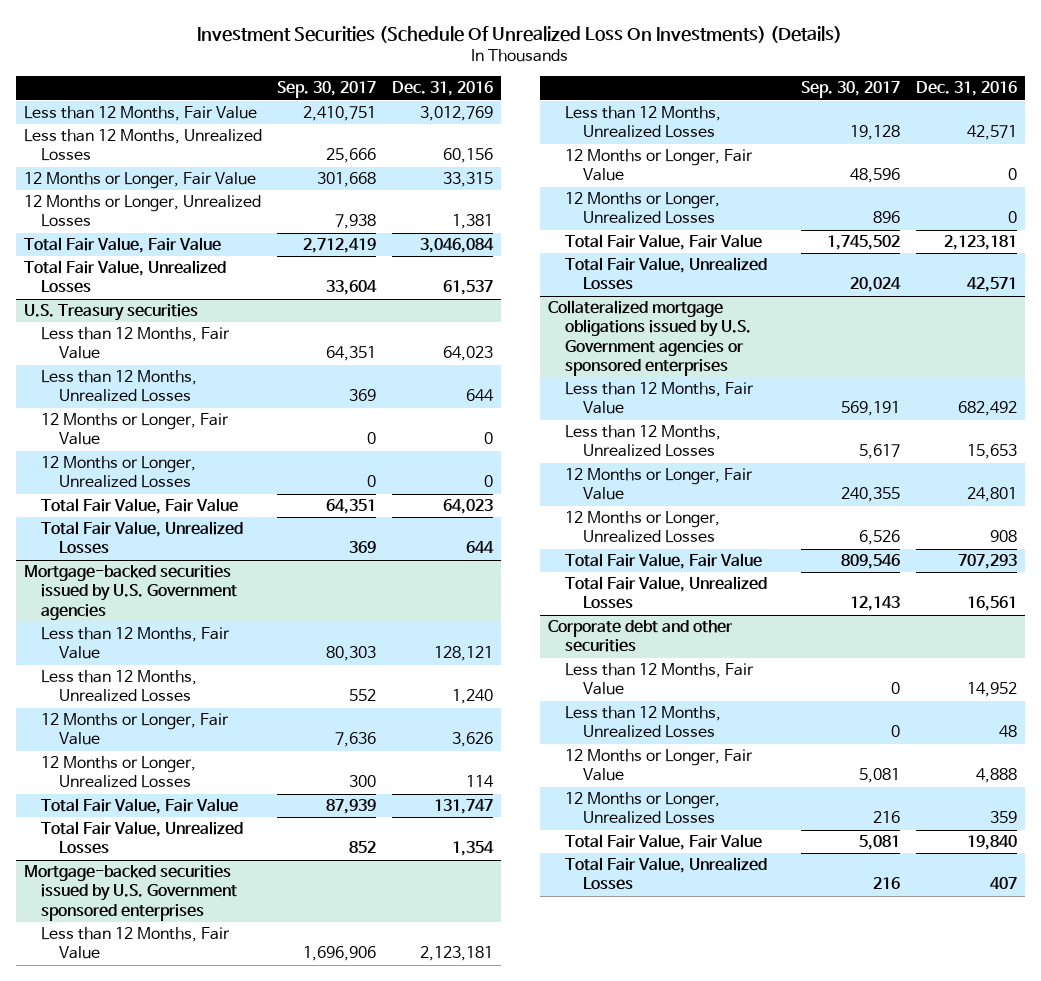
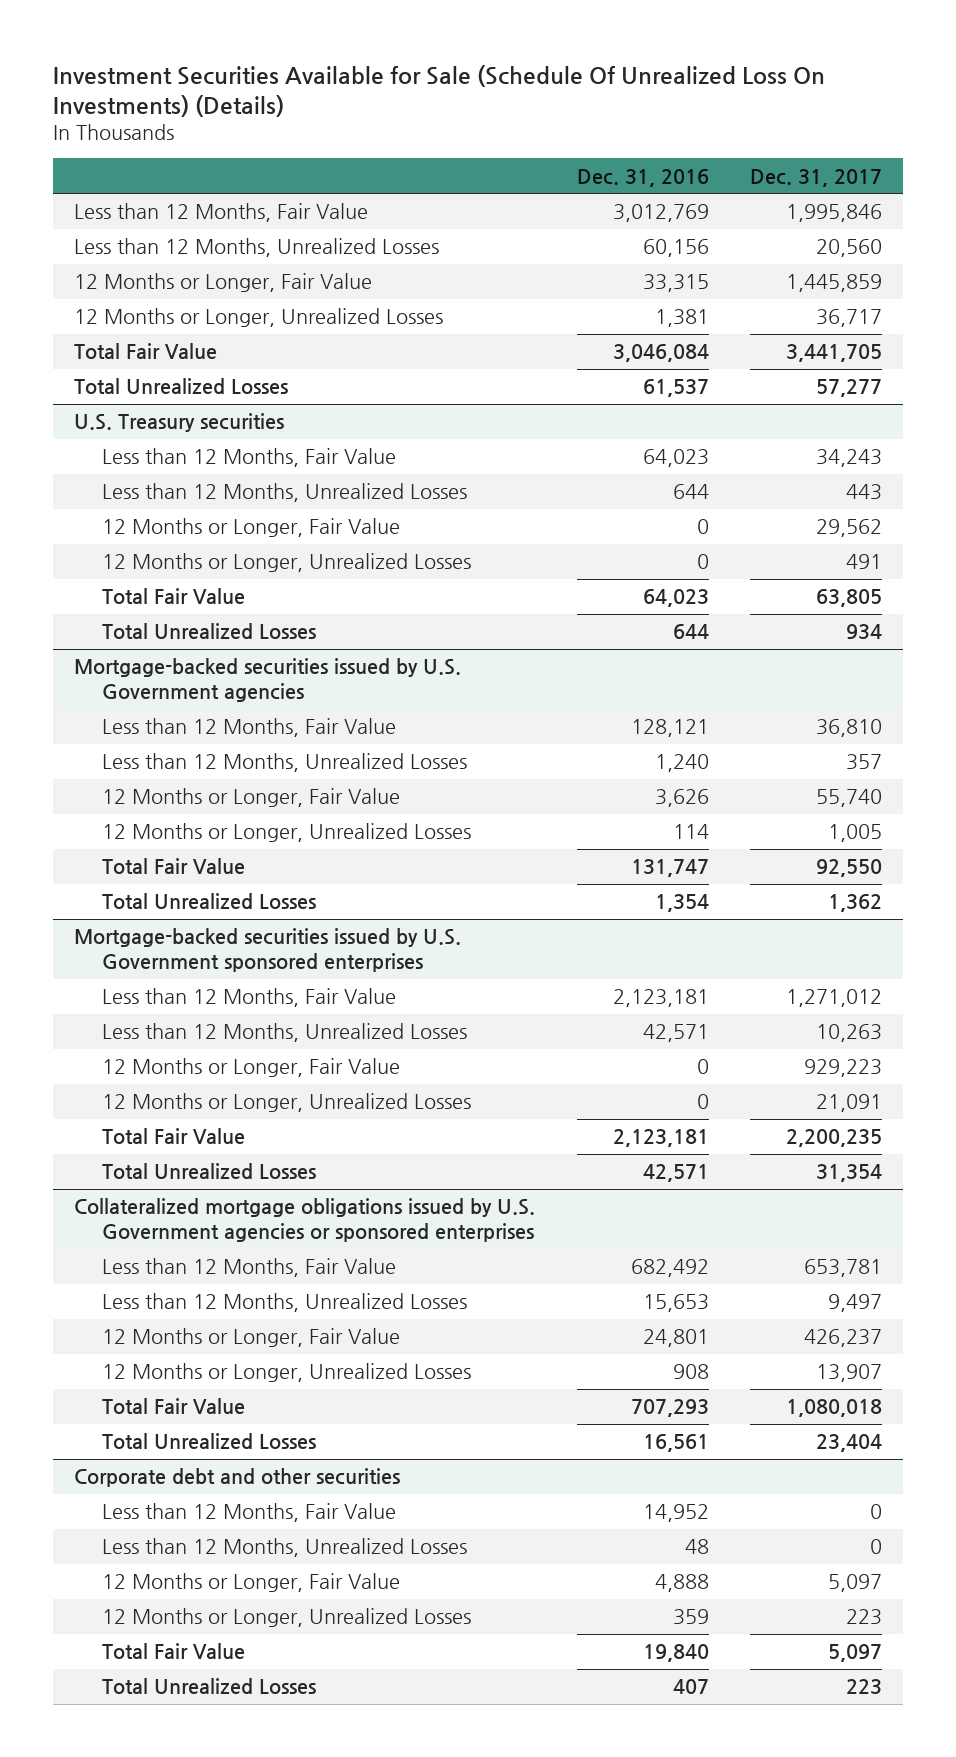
[197,25,843,43] Investment Securities (Schedule Of Unrealized Loss On Investments) (Details) -> [52,64,825,117] Investment Securities Available for Sale (Schedule Of Unrealized Loss On Investments) (Details)
[277,81,377,99] Sep. 30, 2017 -> none
none -> [750,168,883,187] Dec. 31, 2017
[23,237,221,254] Total Fair Value, Fair Value -> [73,343,217,360] Total Fair Value
[23,260,226,294] Total Fair Value, Unrealized Losses -> [73,378,288,395] Total Unrealized Losses
[41,498,239,515] Total Fair Value, Fair Value -> [102,588,246,605] Total Fair Value
[41,521,244,555] Total Fair Value, Unrealized Losses -> [102,623,317,640] Total Unrealized Losses
[41,798,239,815] Total Fair Value, Fair Value -> [102,858,246,875] Total Fair Value
[41,821,244,855] Total Fair Value, Unrealized Losses -> [102,893,317,910] Total Unrealized Losses
[565,234,763,251] Total Fair Value, Fair Value -> [102,1128,246,1145] Total Fair Value
[565,257,768,291] Total Fair Value, Unrealized Losses -> [102,1163,317,1180] Total Unrealized Losses
[565,553,763,570] Total Fair Value, Fair Value -> [102,1398,246,1415] Total Fair Value
[565,576,768,610] Total Fair Value, Unrealized Losses -> [102,1433,317,1450] Total Unrealized Losses
[565,834,763,851] Total Fair Value, Fair Value -> [102,1643,246,1660] Total Fair Value
[565,857,768,891] Total Fair Value, Unrealized Losses -> [102,1678,317,1695] Total Unrealized Losses

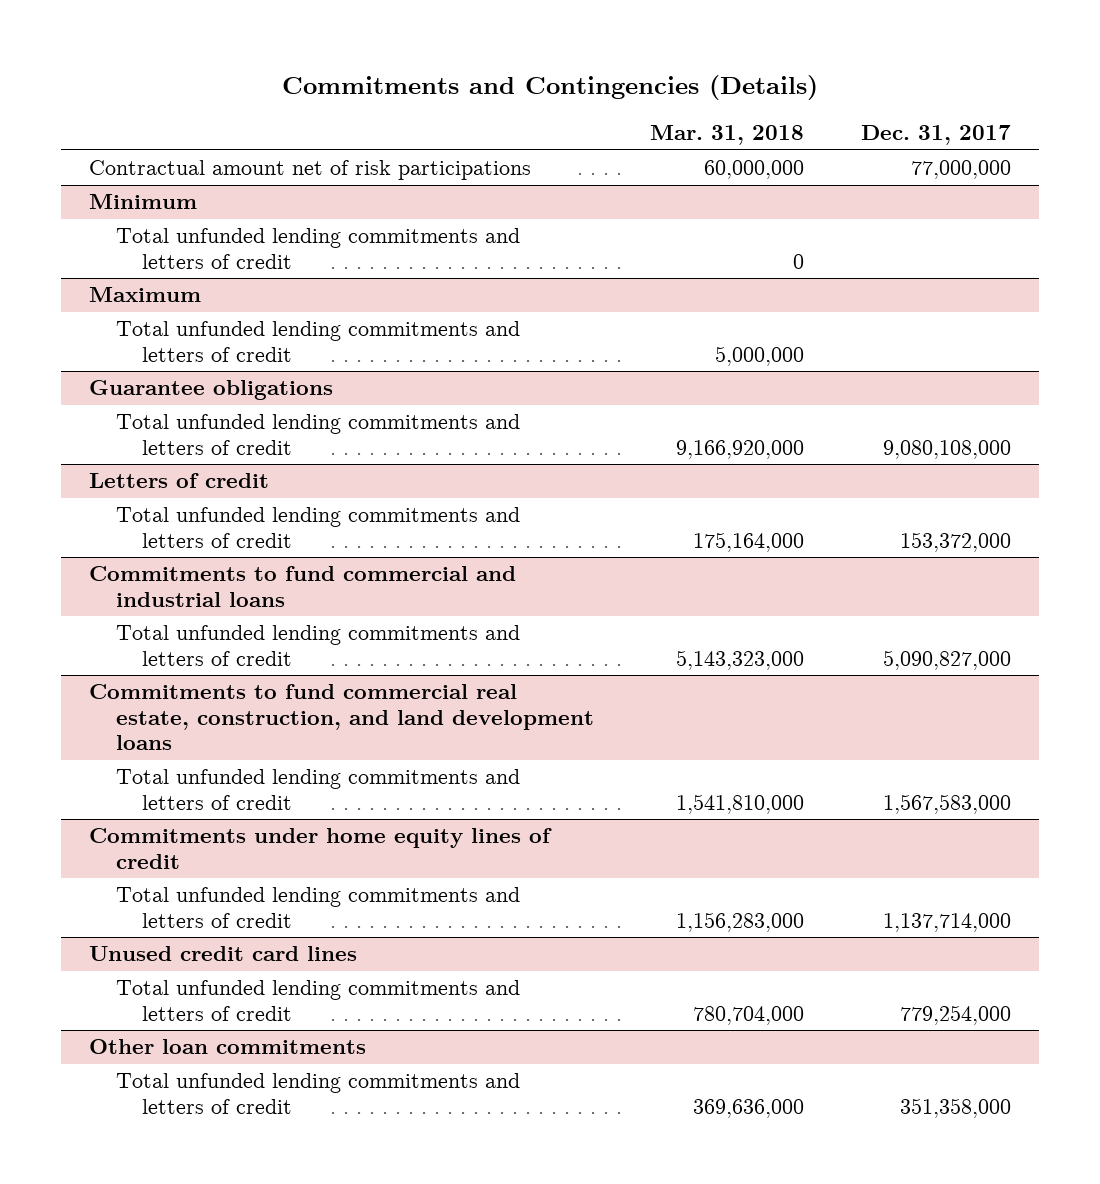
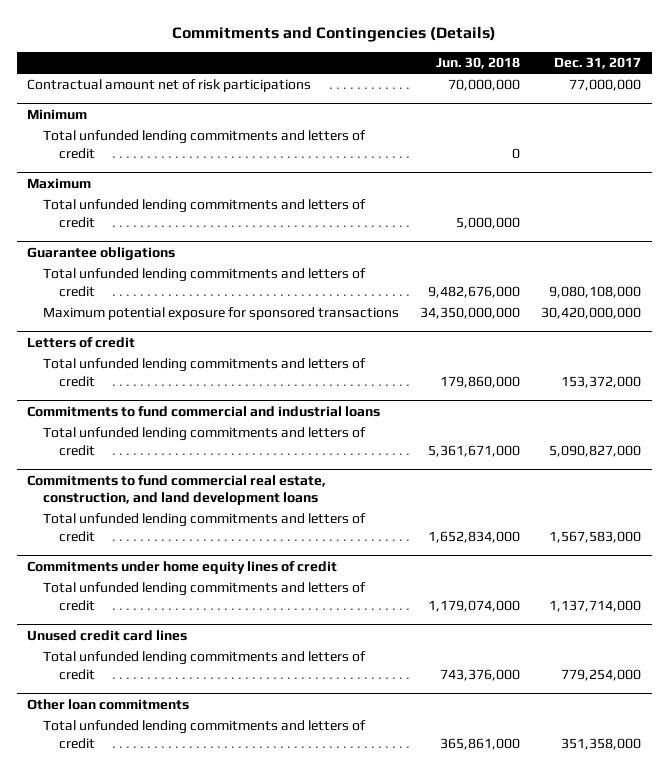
[650,124,805,145] Mar. 31, 2018 -> none
none -> [436,57,521,70] Jun. 30, 2018
none -> [43,307,400,321] Maximum potential exposure for sponsored transactions

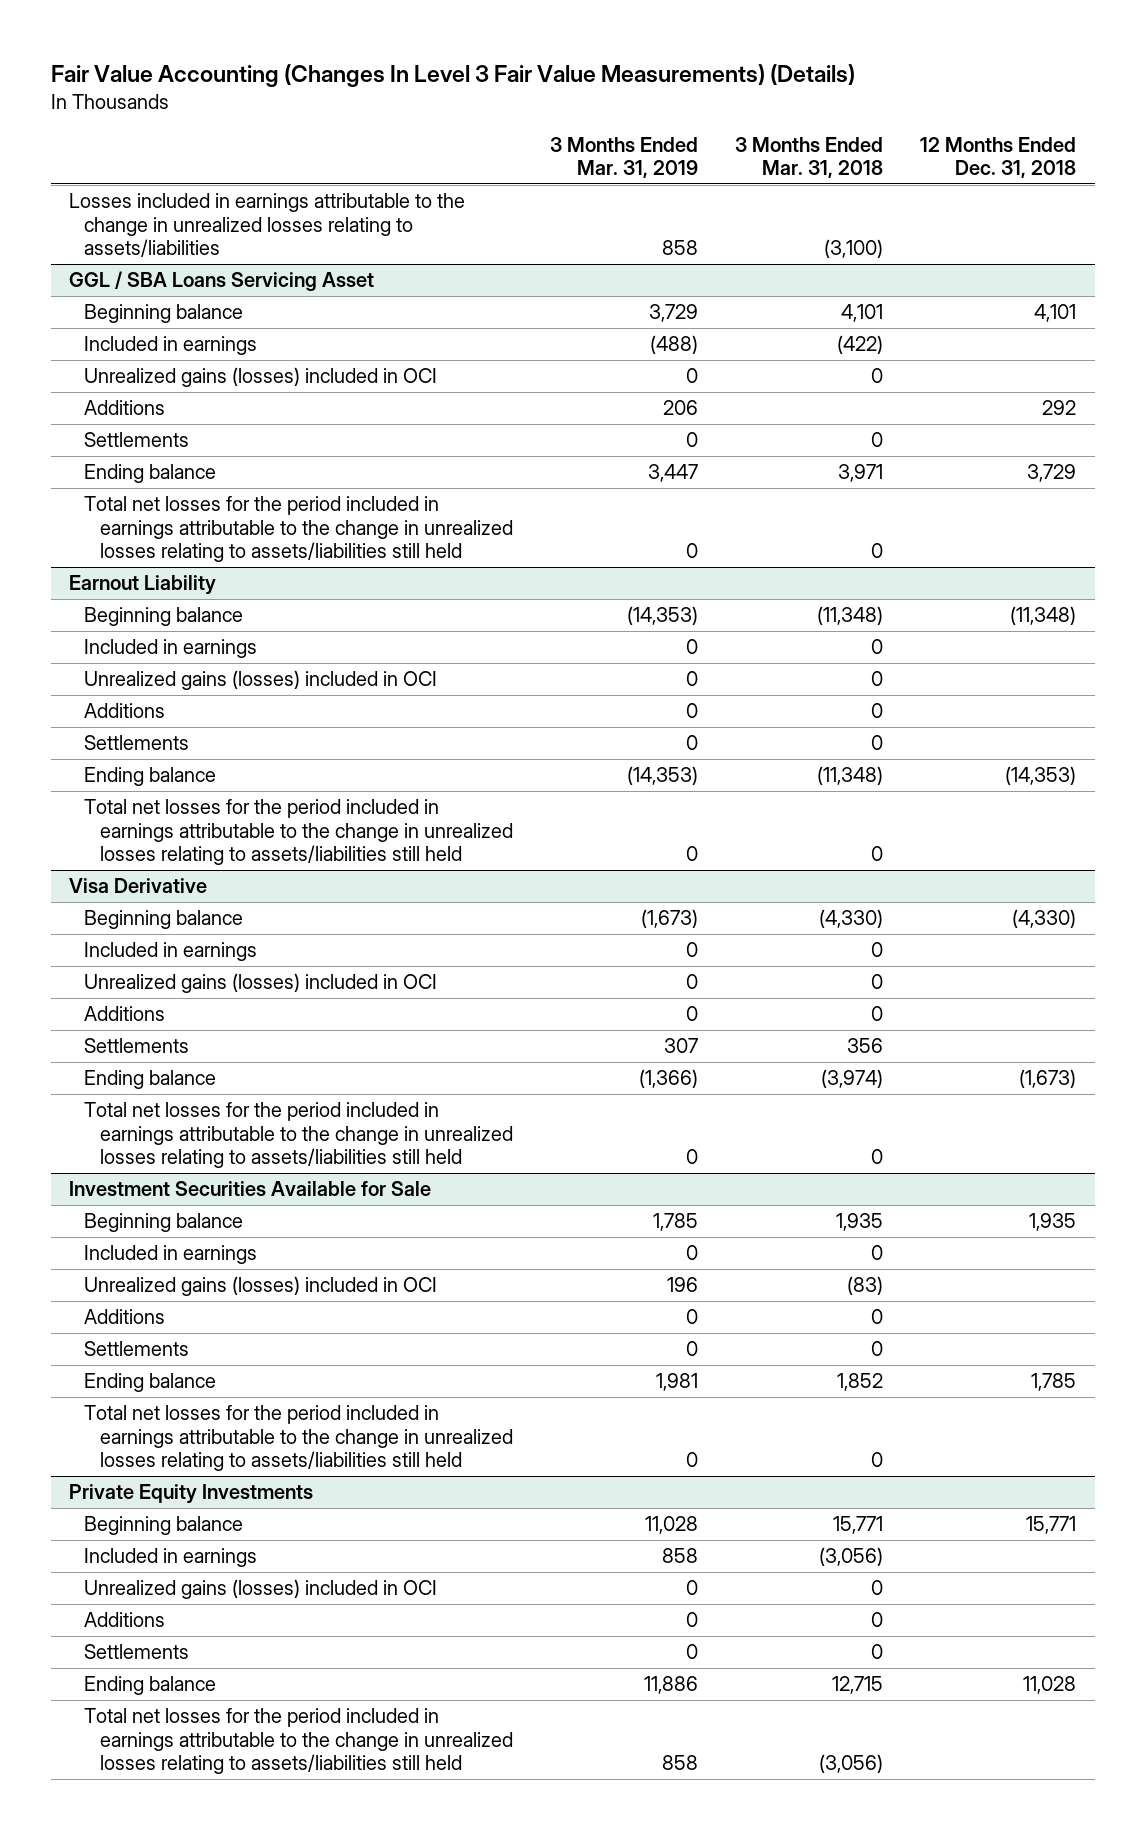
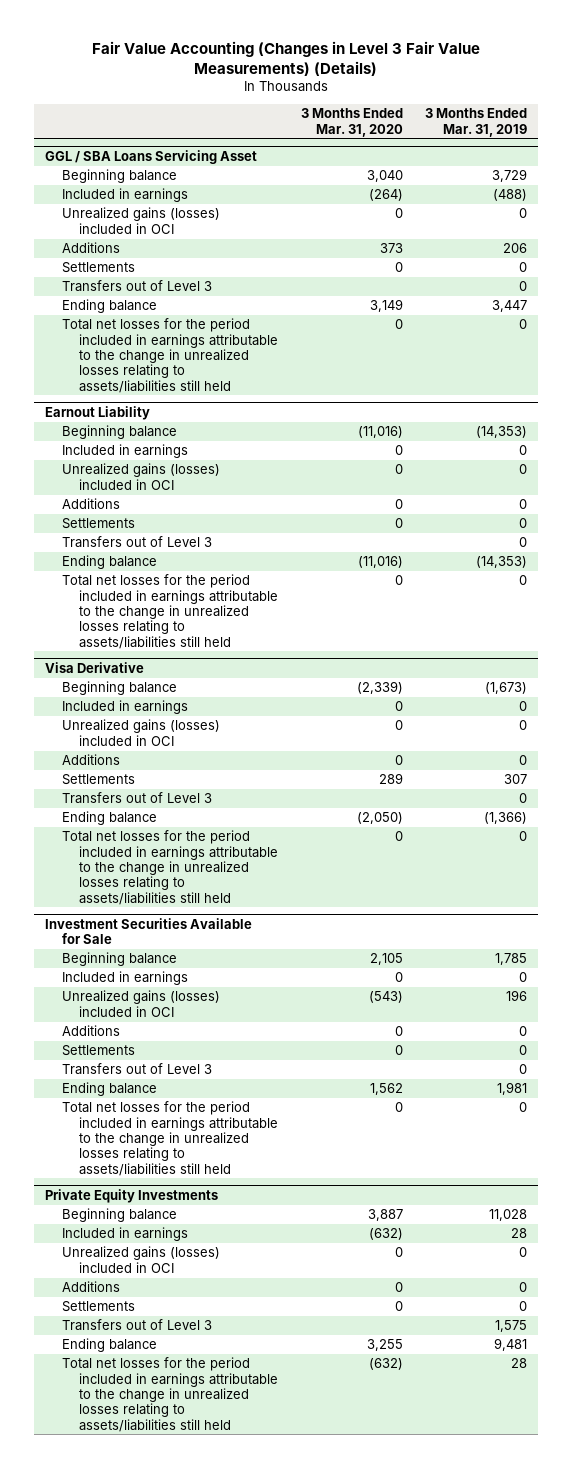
[50,63,855,87] Fair Value Accounting (Changes In Level 3 Fair Value Measurements) (Details) -> [91,40,480,76] Fair Value Accounting (Changes in Level 3 Fair Value Measurements) (Details)
[735,136,884,179] 3 Months Ended Mar. 31, 2018 -> none
[920,136,1077,179] 12 Months Ended Dec. 31, 2018 -> none
none -> [300,108,403,137] 3 Months Ended Mar. 31, 2020
[69,193,466,258] Losses included in earnings attributable to the change in unrealized losses relating to assets/liabilities -> none
none -> [62,280,213,293] Transfers out of Level 3
none -> [62,536,213,549] Transfers out of Level 3
none -> [62,792,213,805] Transfers out of Level 3
none -> [62,1063,213,1076] Transfers out of Level 3
[661,1548,698,1564] 858 -> [510,1228,527,1239] 28
none -> [62,1319,213,1332] Transfers out of Level 3
[643,1676,698,1695] 11,886 -> [493,1338,527,1352] 9,481
[661,1755,698,1771] 858 -> [510,1358,527,1369] 28

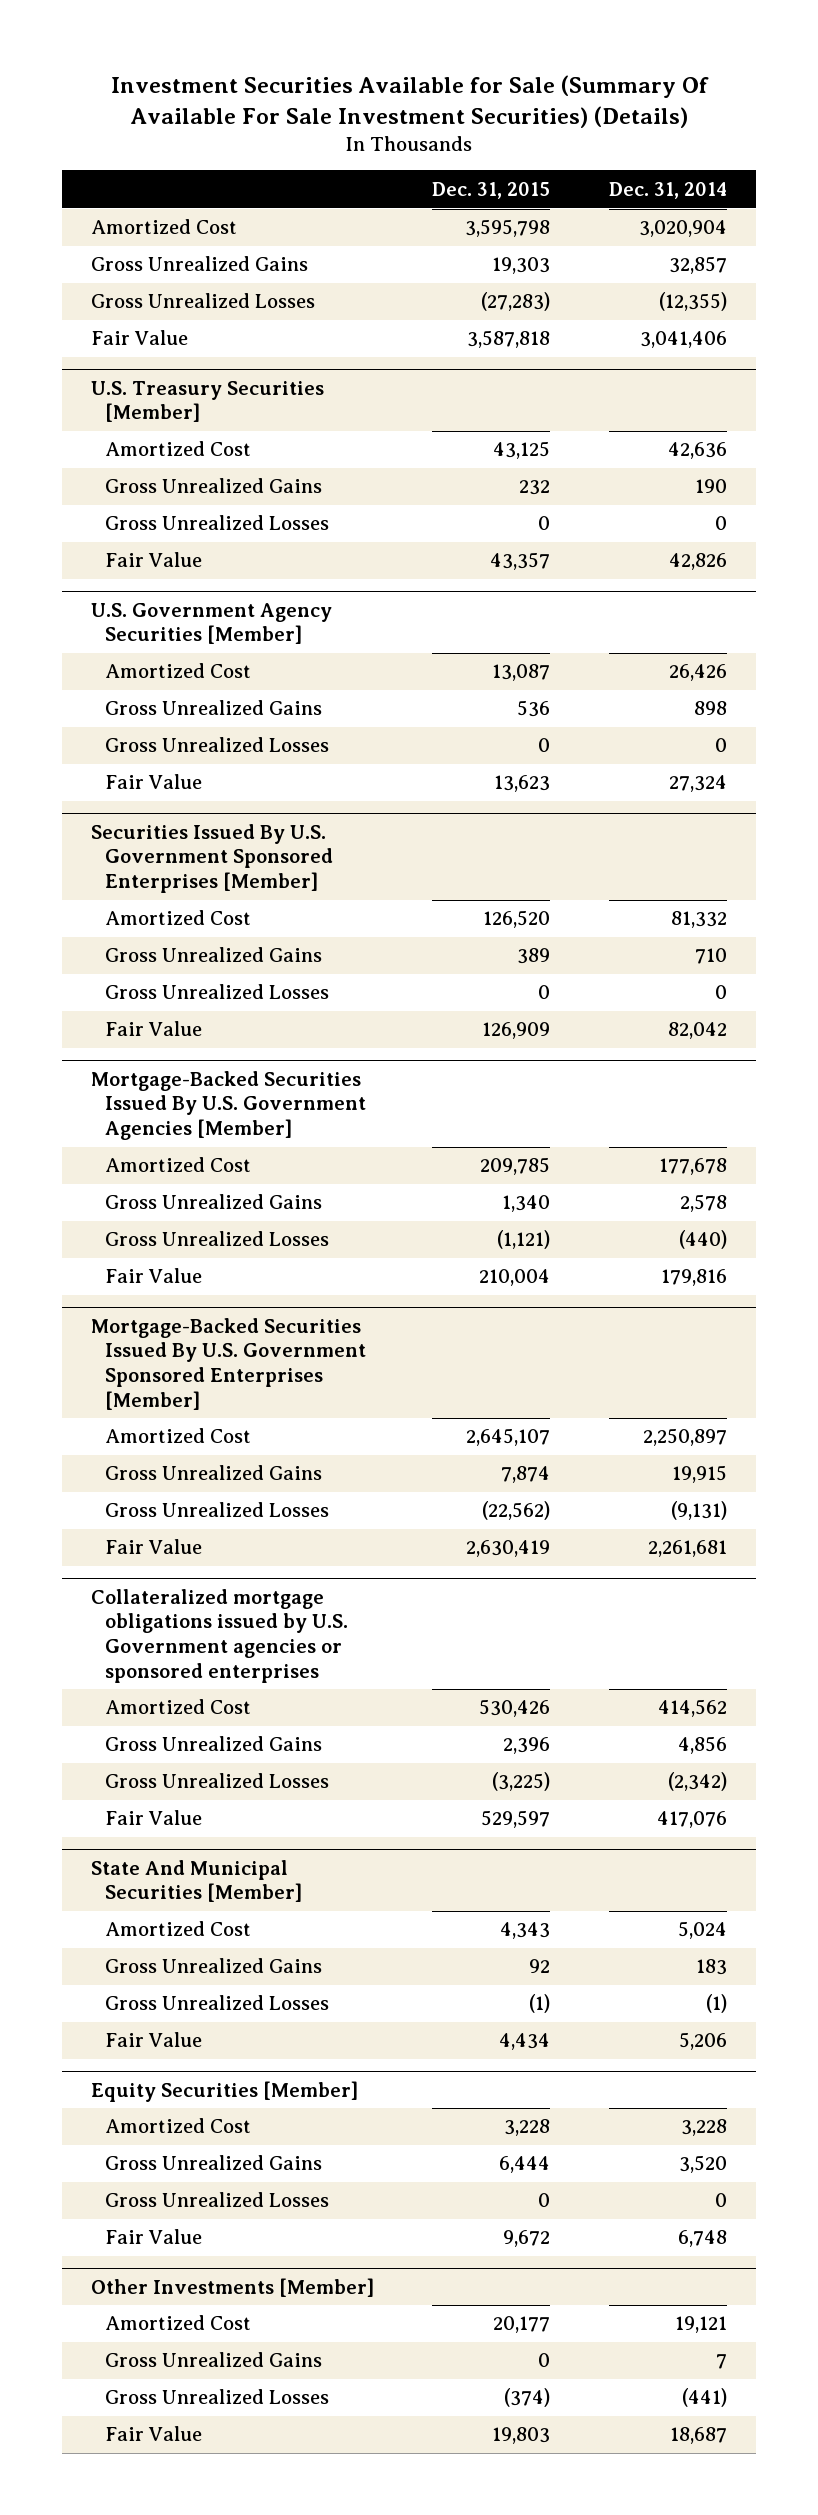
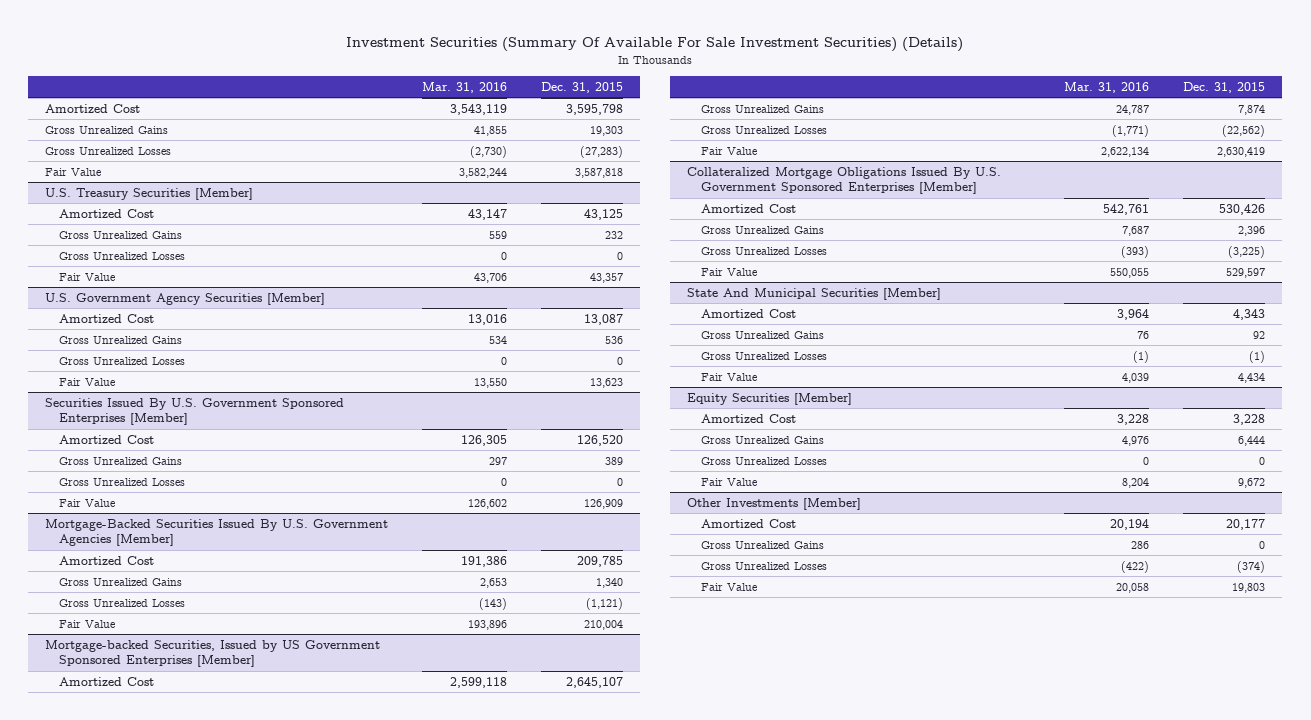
[110,74,709,128] Investment Securities Available for Sale (Summary Of Available For Sale Investment Securities) (Details) -> [346,37,964,53] Investment Securities (Summary Of Available For Sale Investment Securities) (Details)
[608,181,727,199] Dec. 31, 2014 -> none
none -> [422,81,508,93] Mar. 31, 2016
[91,1317,367,1410] Mortgage-Backed Securities Issued By U.S. Government Sponsored Enterprises [Member] -> [45,639,381,668] Mortgage-backed Securities, Issued by US Government Sponsored Enterprises [Member]
[91,1588,349,1683] Collateralized mortgage obligations issued by U.S. Government agencies or sponsored enterprises -> [687,166,1002,195] Collateralized Mortgage Obligations Issued By U.S. Government Sponsored Enterprises [Member]

